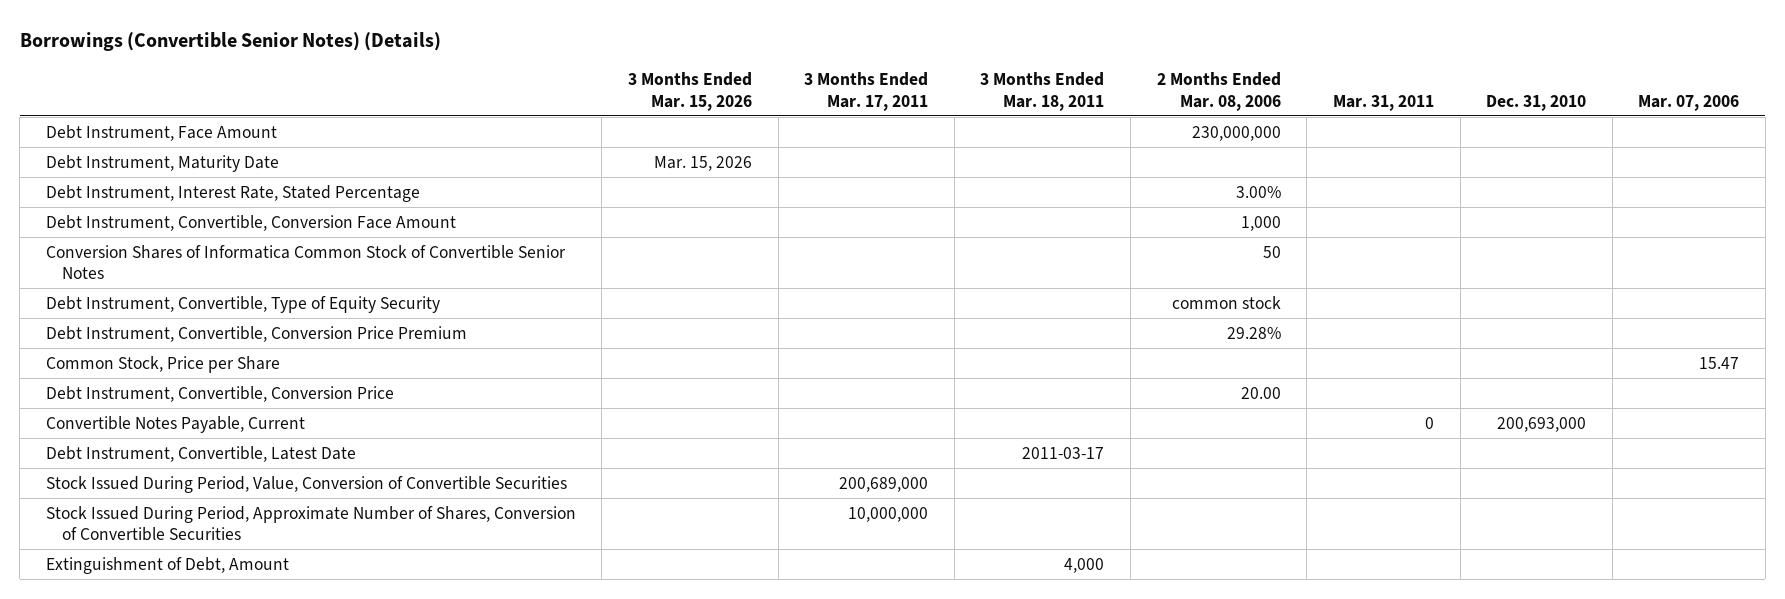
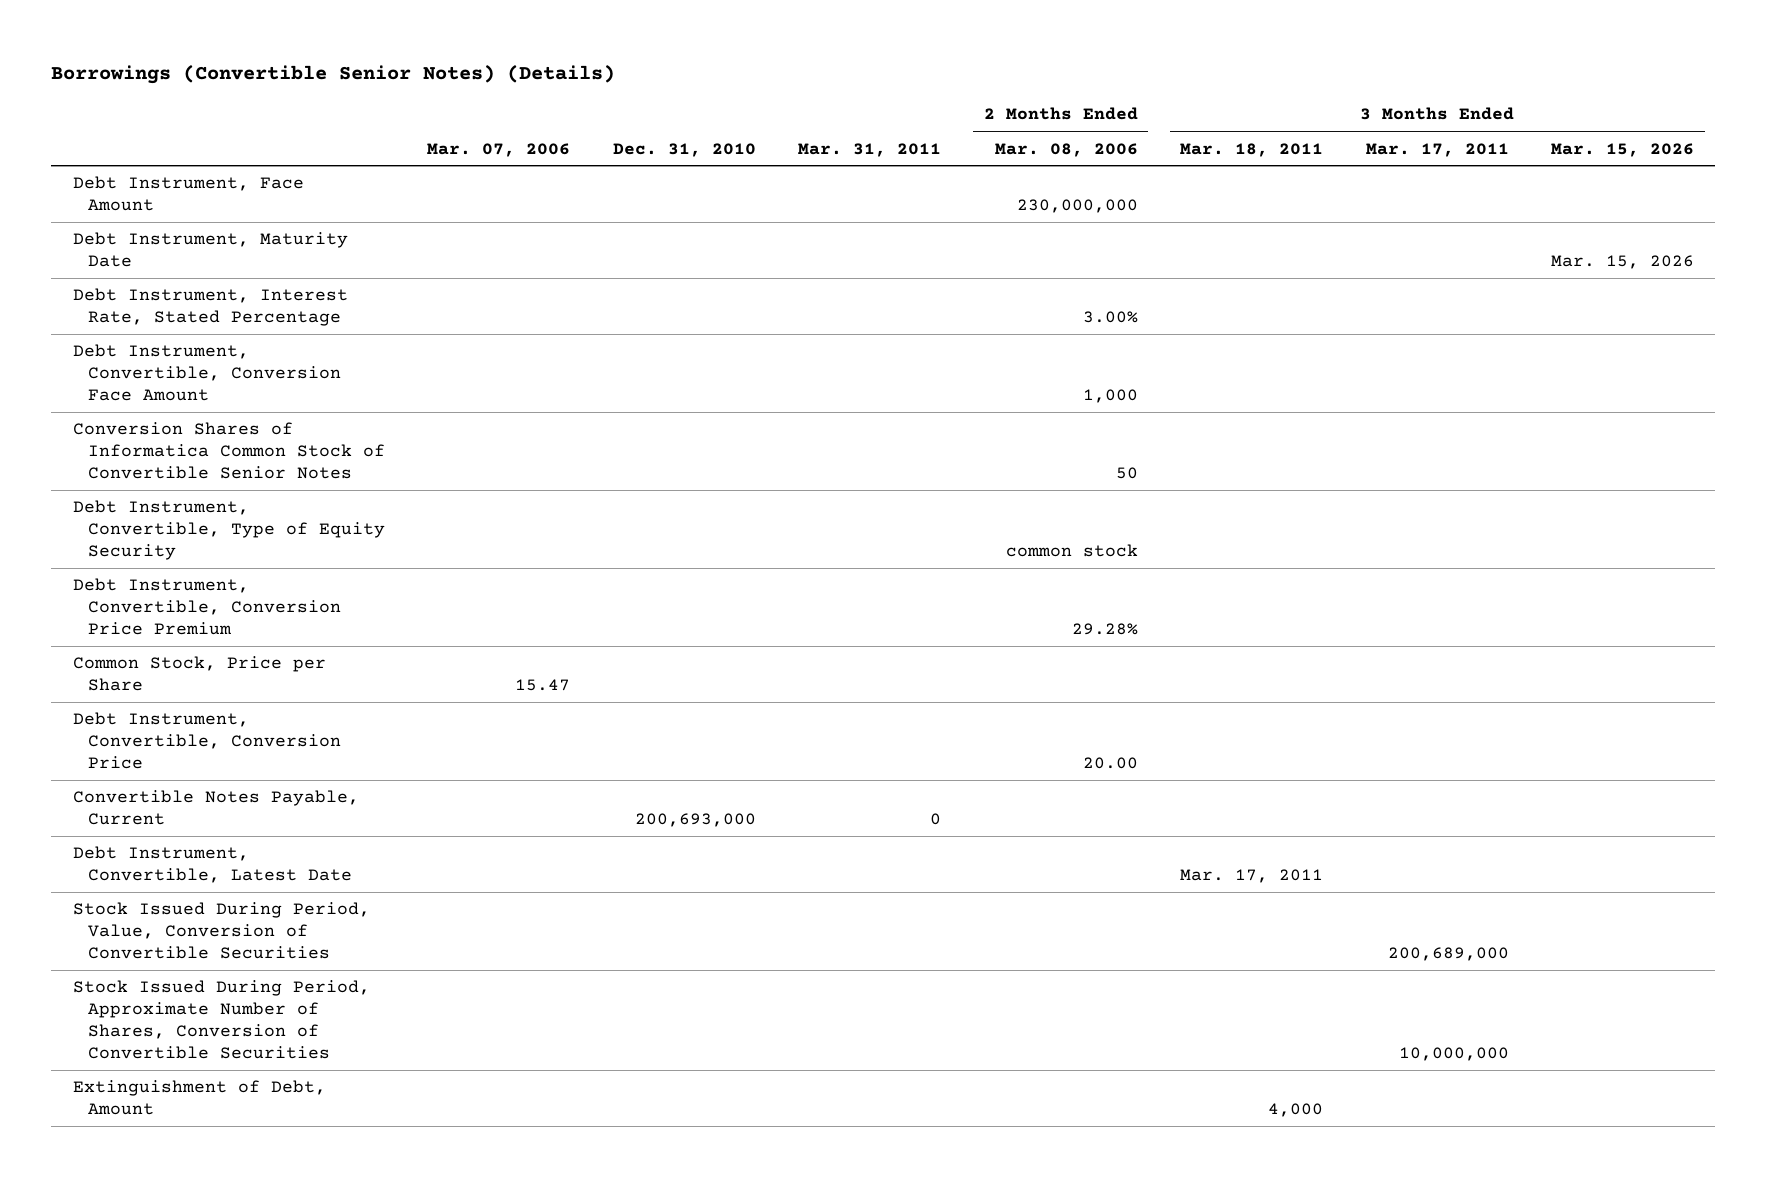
[1022,446,1105,459] 2011-03-17 -> [1180,869,1324,884] Mar. 17, 2011

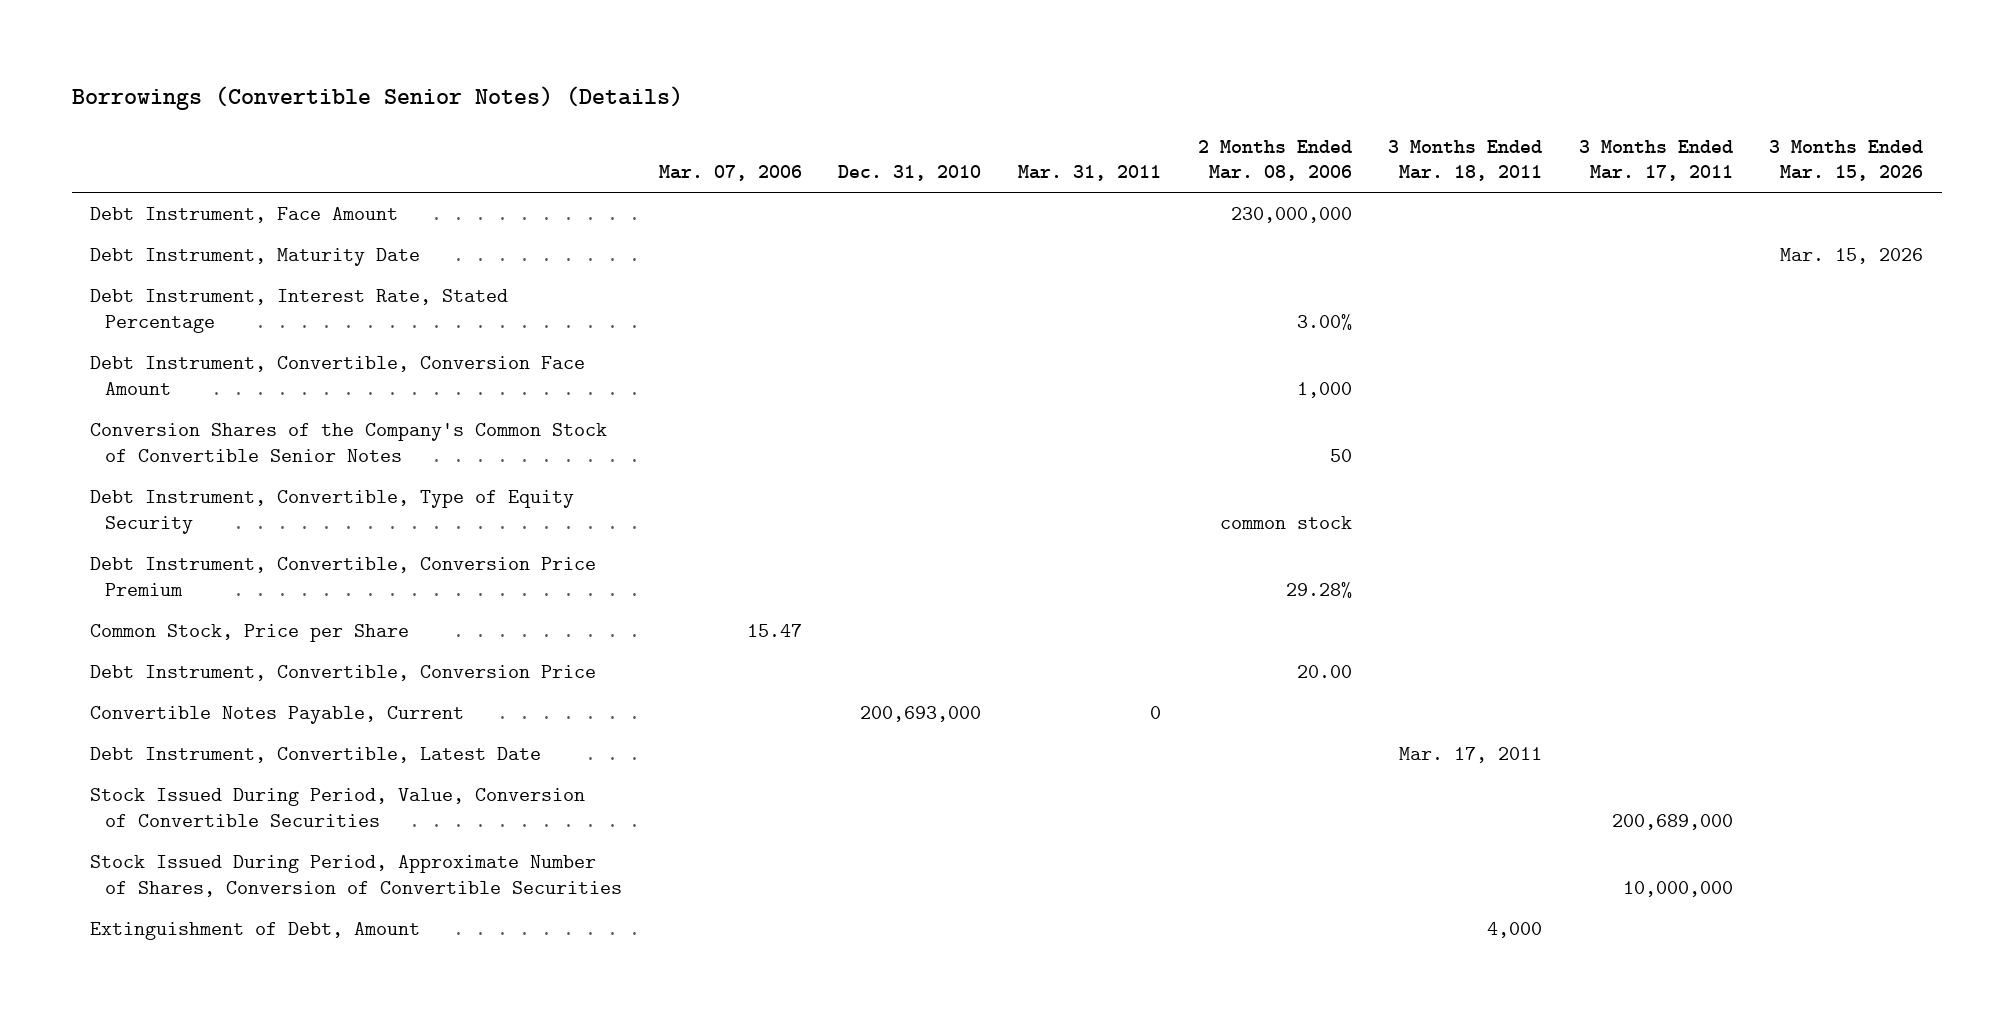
[72,422,385,480] Conversion Shares of Informatica Common Stock of Convertible Senior Notes -> [89,422,607,462] Conversion Shares of the Company's Common Stock of Convertible Senior Notes

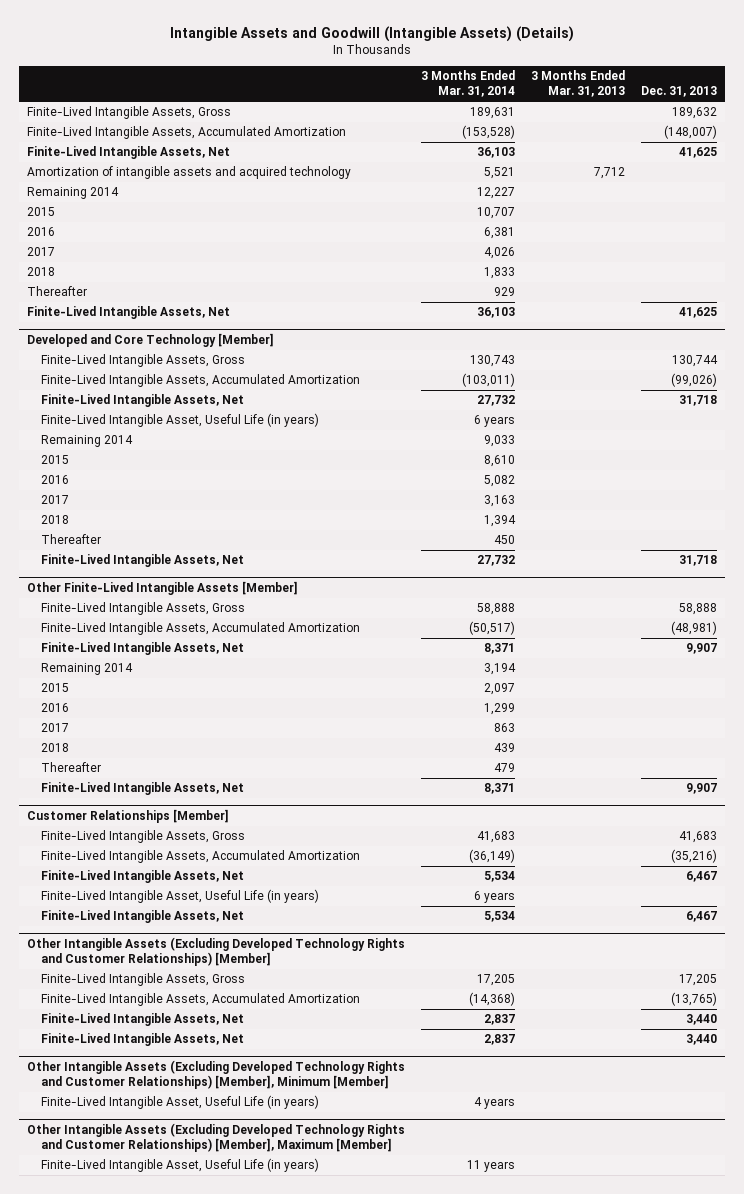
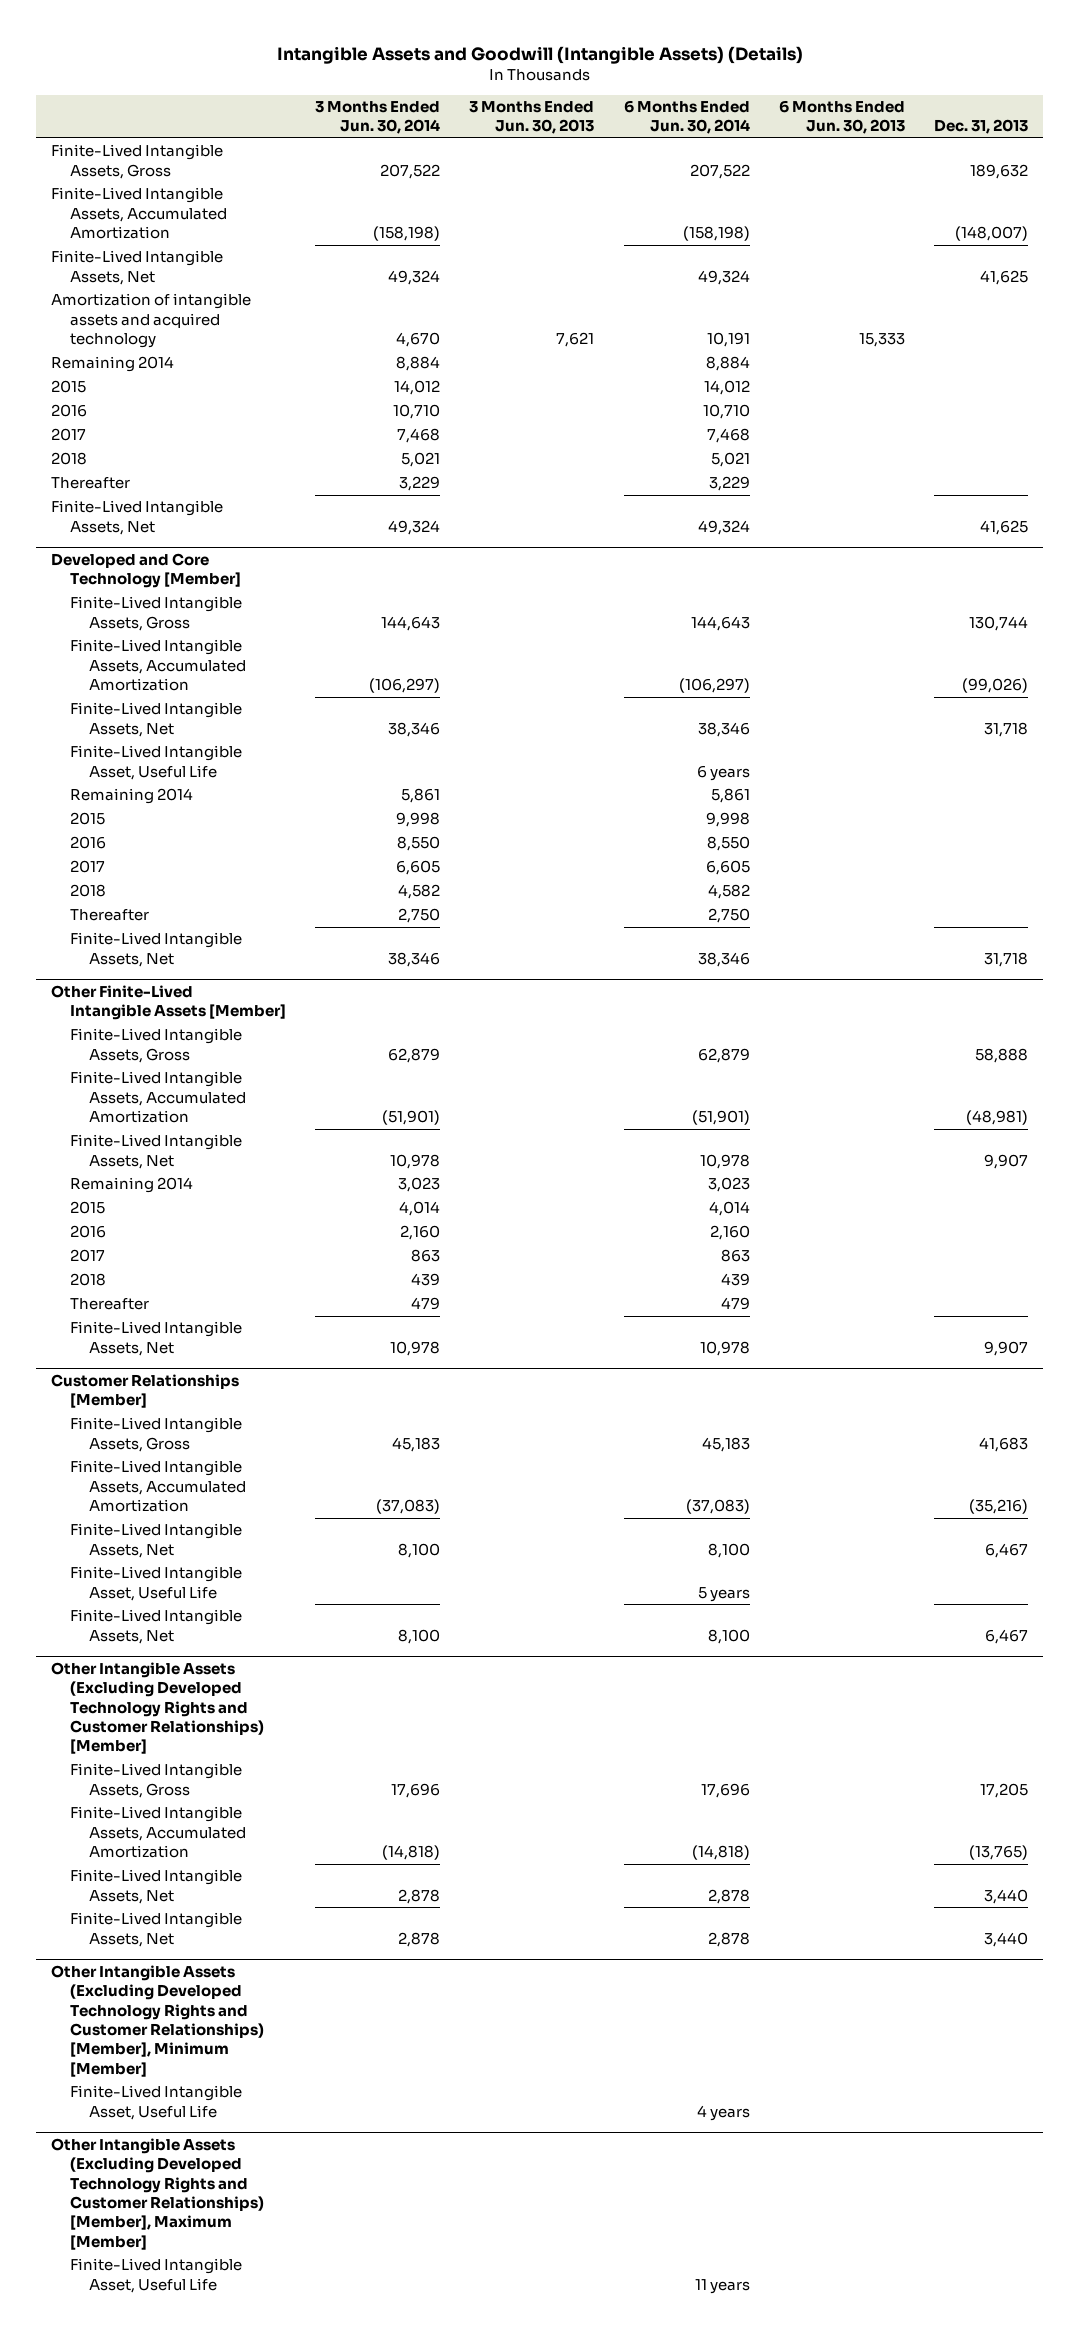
[421,70,516,98] 3 Months Ended Mar. 31, 2014 -> none
[531,70,626,98] 3 Months Ended Mar. 31, 2013 -> none
none -> [315,101,441,135] 3 Months Ended Jun. 30, 2014
none -> [469,101,595,135] 3 Months Ended Jun. 30, 2013
none -> [623,100,750,135] 6 Months Ended Jun. 30, 2014
none -> [778,100,905,135] 6 Months Ended Jun. 30, 2013
[40,413,319,428] Finite-Lived Intangible Asset, Useful Life (in years) -> [69,745,242,780] Finite-Lived Intangible Asset, Useful Life
[40,889,319,904] Finite-Lived Intangible Asset, Useful Life (in years) -> [69,1566,242,1601] Finite-Lived Intangible Asset, Useful Life
[40,1095,319,1110] Finite-Lived Intangible Asset, Useful Life (in years) -> [69,2085,242,2120] Finite-Lived Intangible Asset, Useful Life
[40,1158,319,1173] Finite-Lived Intangible Asset, Useful Life (in years) -> [69,2258,242,2293] Finite-Lived Intangible Asset, Useful Life

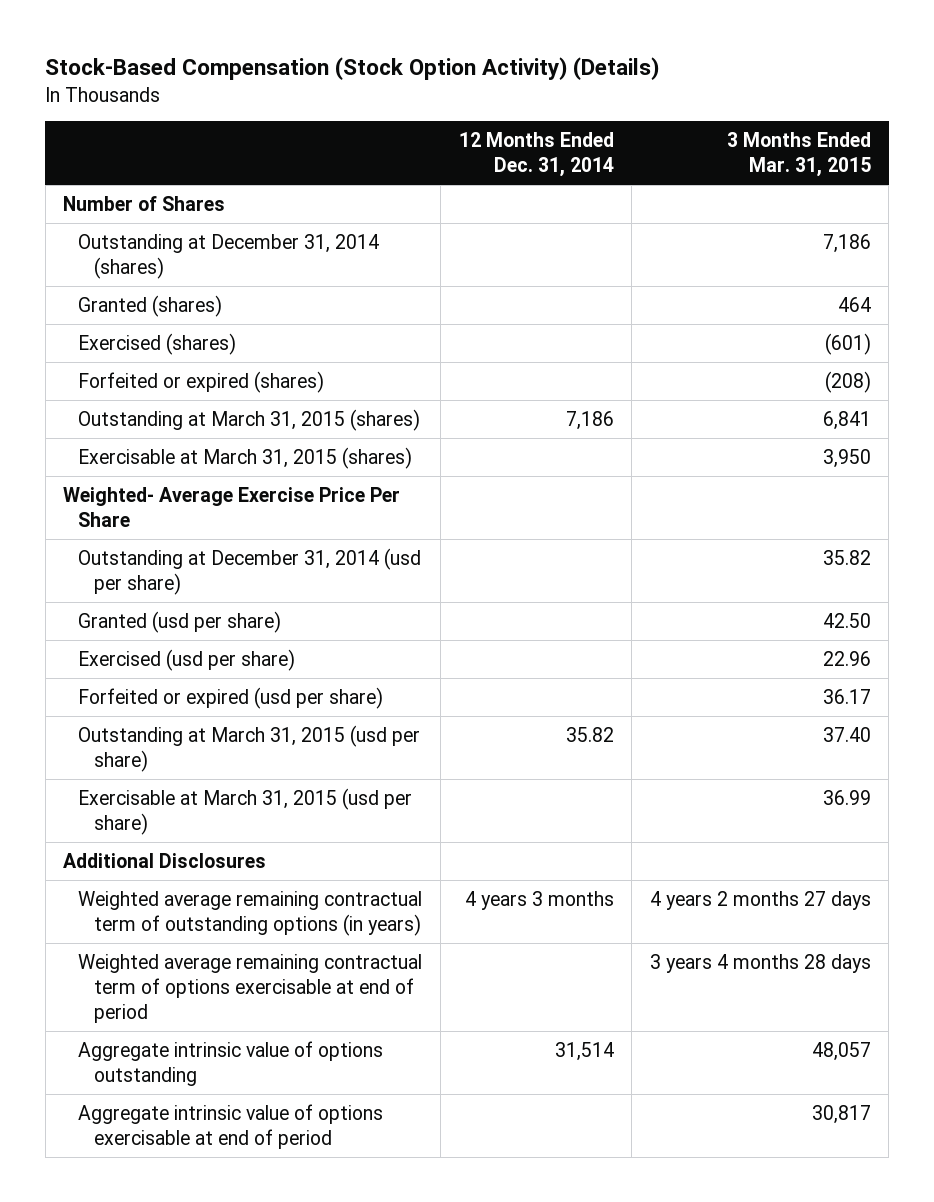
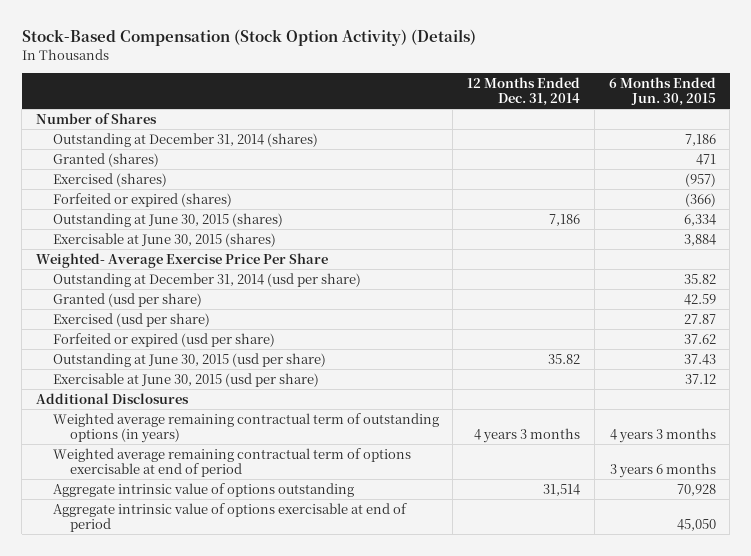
[726,132,871,177] 3 Months Ended Mar. 31, 2015 -> none
none -> [608,76,716,107] 6 Months Ended Jun. 30, 2015
[78,409,421,432] Outstanding at March 31, 2015 (shares) -> [52,212,283,227] Outstanding at June 30, 2015 (shares)
[78,447,413,470] Exercisable at March 31, 2015 (shares) -> [52,232,276,247] Exercisable at June 30, 2015 (shares)
[78,725,421,772] Outstanding at March 31, 2015 (usd per share) -> [52,352,326,367] Outstanding at June 30, 2015 (usd per share)
[78,788,413,835] Exercisable at March 31, 2015 (usd per share) -> [52,372,319,387] Exercisable at June 30, 2015 (usd per share)

